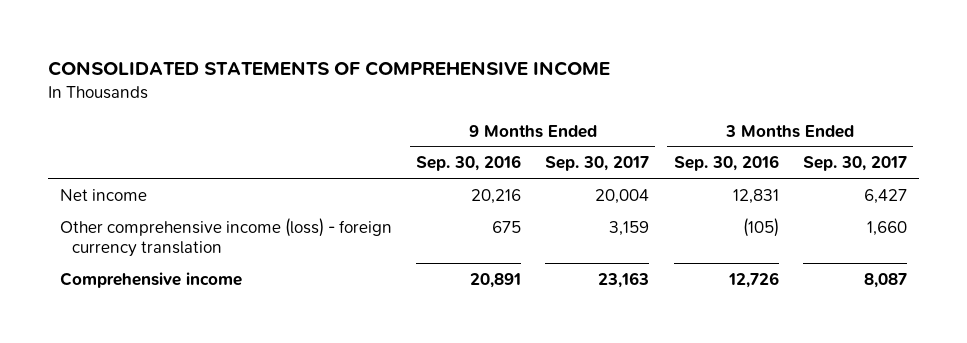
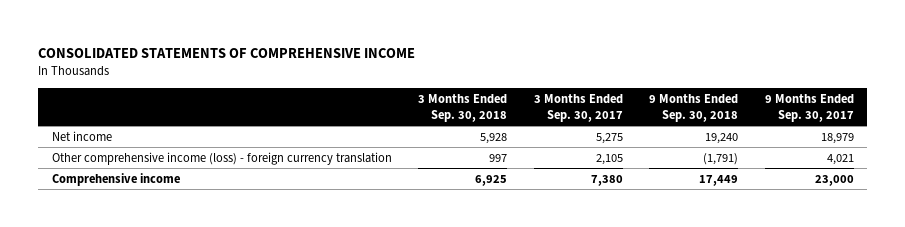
[416,155,522,172] Sep. 30, 2016 -> none
[673,155,779,172] Sep. 30, 2016 -> none
none -> [418,93,508,123] 3 Months Ended Sep. 30, 2018
none -> [649,93,739,123] 9 Months Ended Sep. 30, 2018
[595,188,650,204] 20,004 -> [820,132,854,144] 18,979
[863,188,907,204] 6,427 -> [595,132,623,144] 5,275
[609,220,650,236] 3,159 -> [826,153,854,165] 4,021
[866,220,907,236] 1,660 -> [595,153,623,165] 2,105
[598,271,650,288] 23,163 -> [814,174,854,186] 23,000
[863,272,907,288] 8,087 -> [590,174,623,186] 7,380

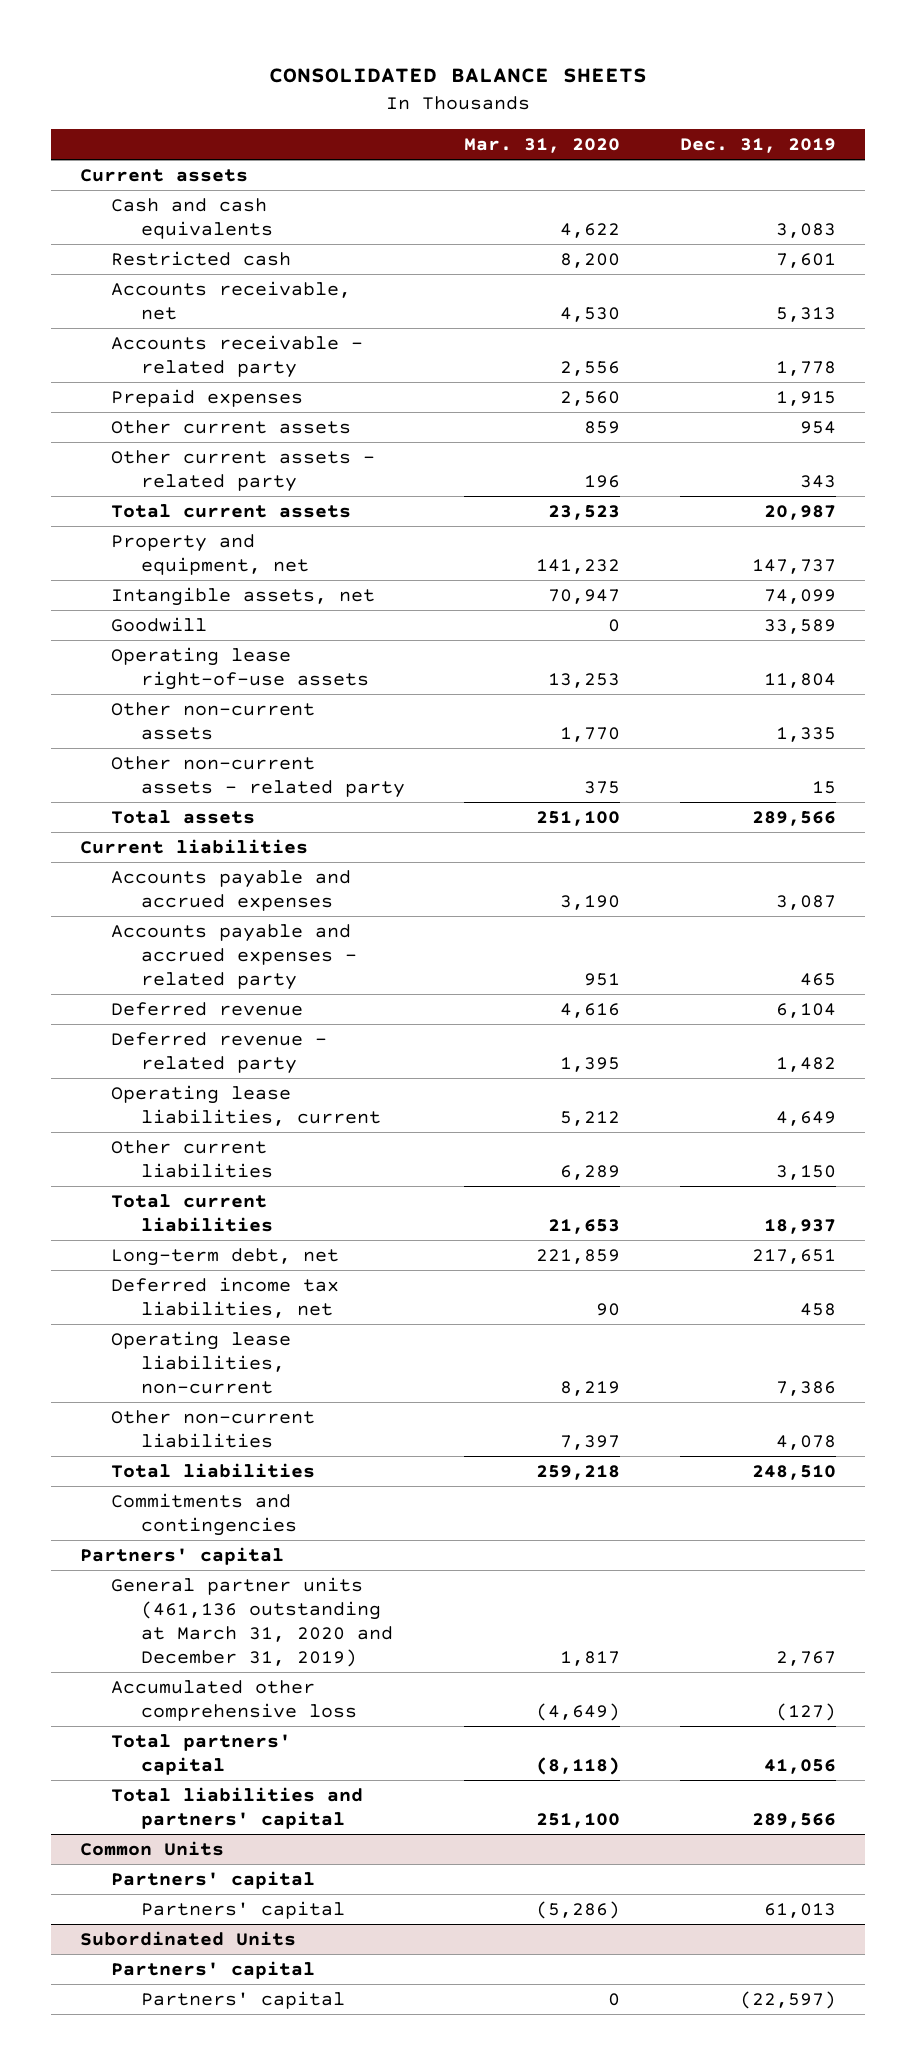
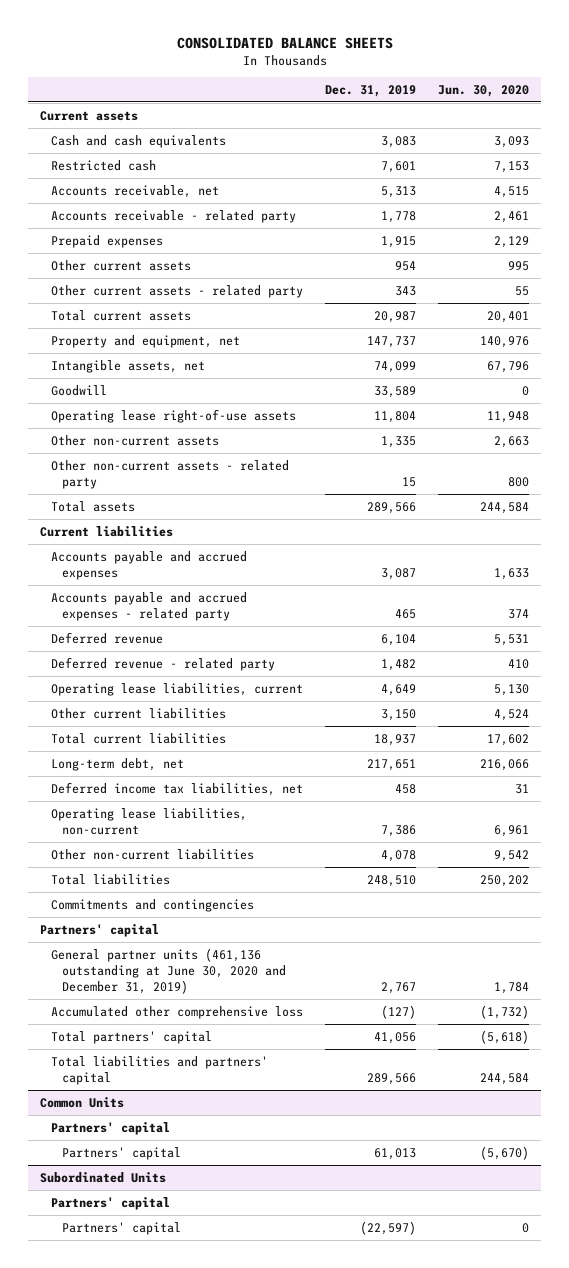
[464,138,621,154] Mar. 31, 2020 -> none
none -> [438,84,530,97] Jun. 30, 2020
[110,1576,393,1668] General partner units (461,136 outstanding at March 31, 2020 and December 31, 2019) -> [50,947,287,995] General partner units (461,136 outstanding at June 30, 2020 and December 31, 2019)

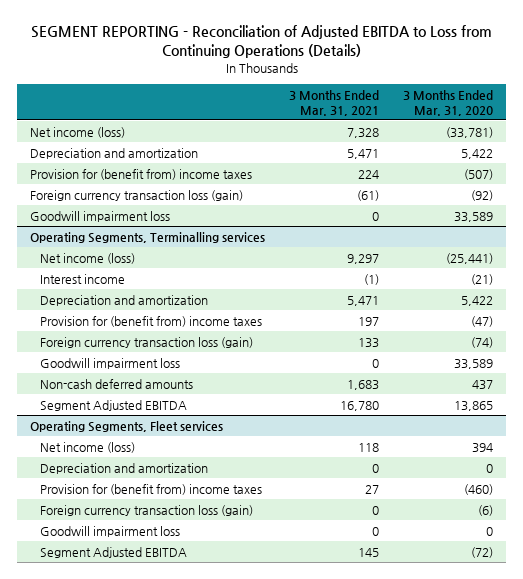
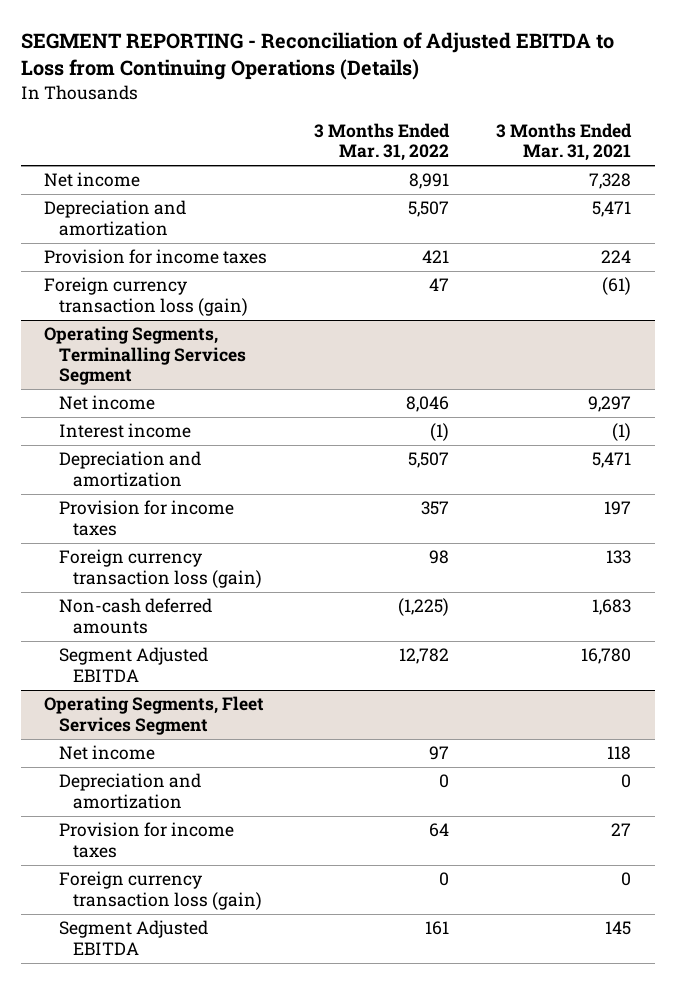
[403,89,494,116] 3 Months Ended Mar. 31, 2020 -> none
none -> [314,122,451,162] 3 Months Ended Mar. 31, 2022
[29,126,125,138] Net income (loss) -> [44,172,141,188] Net income
[29,168,252,180] Provision for (benefit from) income taxes -> [44,249,268,265] Provision for income taxes
[29,210,170,222] Goodwill impairment loss -> none
[29,231,265,243] Operating Segments, Terminalling services -> [44,326,246,386] Operating Segments, Terminalling Services Segment
[39,252,135,264] Net income (loss) -> [58,395,155,411] Net income
[39,315,262,327] Provision for (benefit from) income taxes -> [58,500,234,536] Provision for income taxes
[39,357,180,369] Goodwill impairment loss -> none
[29,420,223,432] Operating Segments, Fleet services -> [44,696,265,735] Operating Segments, Fleet Services Segment
[39,441,135,453] Net income (loss) -> [58,745,155,761] Net income
[39,483,262,495] Provision for (benefit from) income taxes -> [58,822,234,858] Provision for income taxes
[39,525,180,537] Goodwill impairment loss -> none

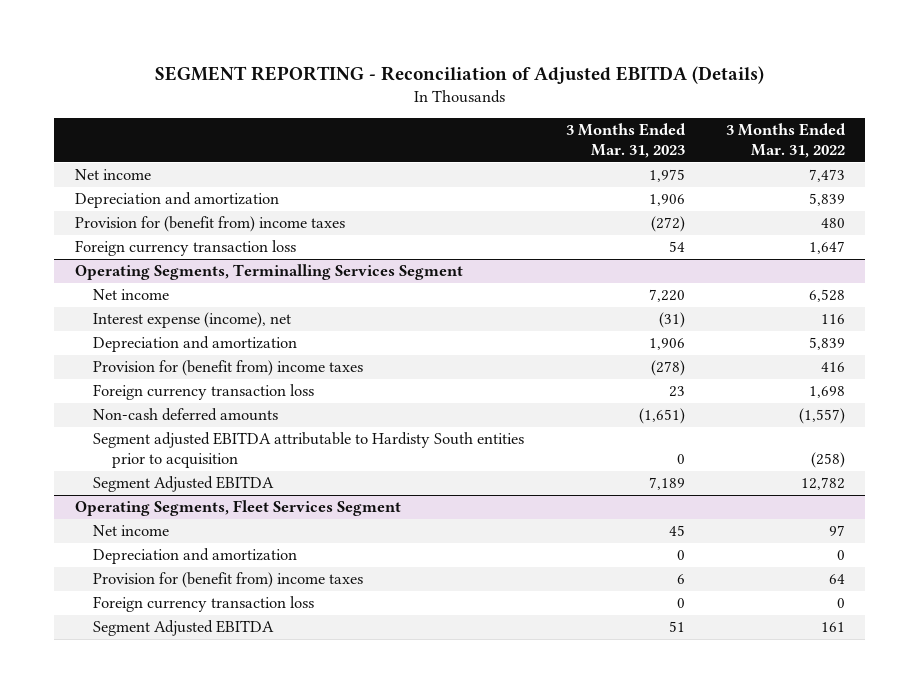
[20,32,614,81] SEGMENT REPORTING - Reconciliation of Adjusted EBITDA to Loss from Continuing Operations (Details) -> [154,65,764,84] SEGMENT REPORTING - Reconciliation of Adjusted EBITDA (Details)
[496,122,633,162] 3 Months Ended Mar. 31, 2021 -> none
none -> [565,123,686,158] 3 Months Ended Mar. 31, 2023
[409,173,450,190] 8,991 -> [808,169,845,183] 7,473
[408,201,450,218] 5,507 -> [808,193,845,207] 5,839
[44,249,268,265] Provision for income taxes -> [74,216,345,233] Provision for (benefit from) income taxes
[422,250,450,264] 421 -> [820,218,845,229] 480
[44,277,248,316] Foreign currency transaction loss (gain) -> [74,240,296,257] Foreign currency transaction loss
[429,278,450,292] 47 -> [808,241,845,255] 1,647
[406,396,450,413] 8,046 -> [808,289,845,303] 6,528
[58,423,191,439] Interest income -> [93,312,292,329] Interest expense (income), net
[430,423,450,442] (1) -> [820,314,845,325] 116
[408,452,450,469] 5,507 -> [808,337,845,351] 5,839
[58,500,234,536] Provision for income taxes -> [93,360,364,377] Provision for (benefit from) income taxes
[421,501,450,516] 357 -> [820,362,845,373] 416
[58,549,262,588] Foreign currency transaction loss (gain) -> [93,384,315,401] Foreign currency transaction loss
[429,550,450,565] 98 -> [808,386,845,399] 1,698
[398,598,450,617] (1,225) -> [798,408,845,425] (1,557)
none -> [93,432,525,468] Segment adjusted EBITDA attributable to Hardisty South entities prior to acquisition
[58,822,234,858] Provision for income taxes -> [93,572,364,589] Provision for (benefit from) income taxes
[58,871,262,910] Foreign currency transaction loss (gain) -> [93,596,315,613] Foreign currency transaction loss

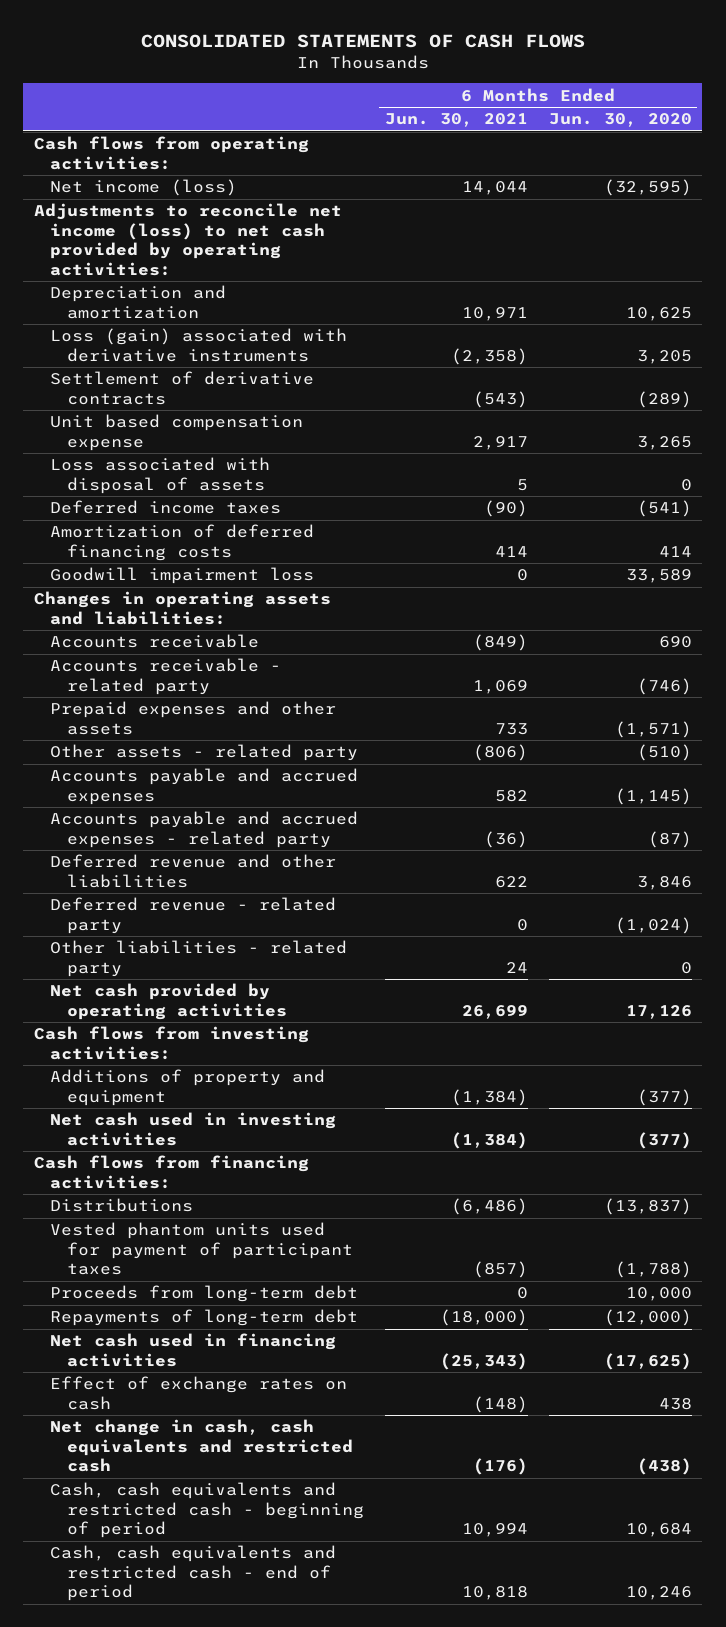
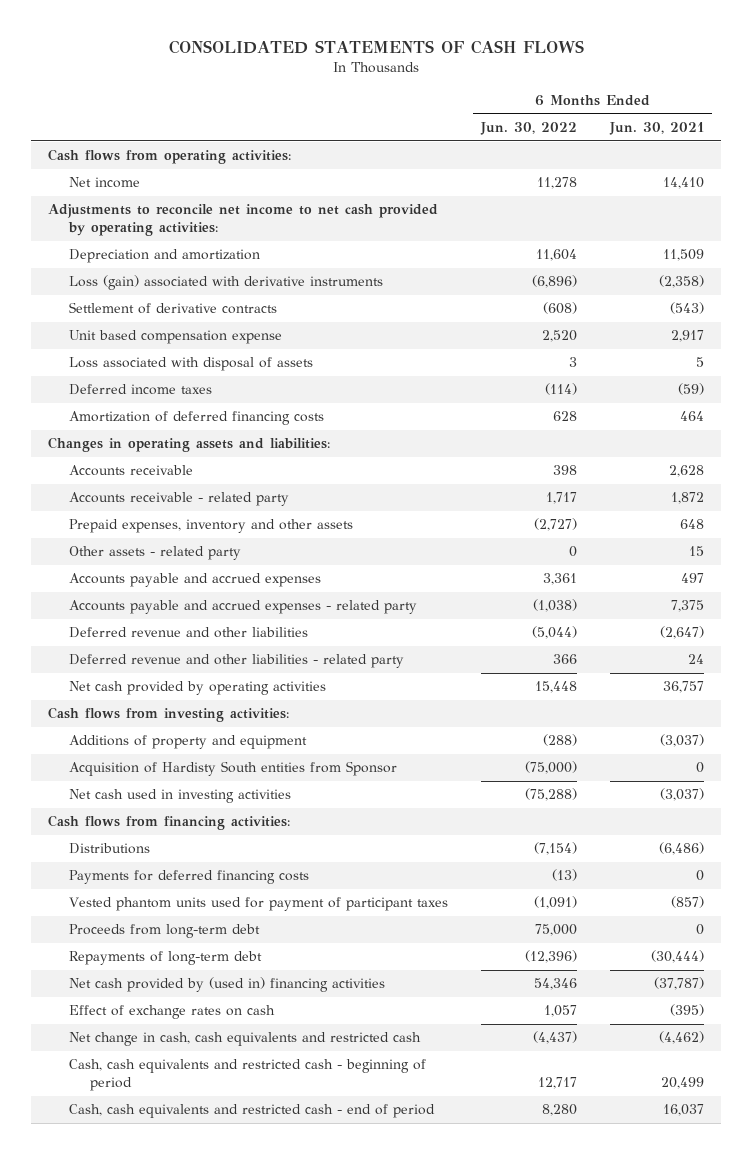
[548,113,692,128] Jun. 30, 2020 -> none
none -> [479,121,577,135] Jun. 30, 2022
[50,179,238,197] Net income (loss) -> [68,177,140,189] Net income
[461,181,528,196] 14,044 -> [663,177,705,190] 14,410
[33,203,342,276] Adjustments to reconcile net income (loss) to net cash provided by operating activities: -> [48,204,439,237] Adjustments to reconcile net income to net cash provided by operating activities:
[461,306,528,321] 10,971 -> [663,249,705,262] 11,509
[50,567,315,585] Goodwill impairment loss -> none
[483,500,528,518] (90) -> [678,383,705,396] (59)
[494,545,528,557] 414 -> [680,411,705,422] 464
[50,940,348,977] Other liabilities - related party -> none
[472,634,528,652] (849) -> [669,465,705,478] 2,628
[472,679,528,694] 1,069 -> [671,492,705,505] 1,872
[50,701,337,735] Prepaid expenses and other assets -> [68,519,353,534] Prepaid expenses, inventory and other assets
[494,722,528,735] 733 -> [680,519,705,530] 648
[472,744,528,762] (806) -> [689,546,705,557] 15
[494,789,528,802] 582 -> [681,573,705,584] 497
[483,830,528,848] (36) -> [671,600,705,613] 7,375
[494,875,528,888] 622 -> [660,626,705,640] (2,647)
[50,897,337,934] Deferred revenue - related party -> [68,654,404,669] Deferred revenue and other liabilities - related party
[516,918,528,931] 0 -> [688,654,705,665] 24
[461,1004,528,1019] 26,699 -> [663,681,705,694] 36,757
[450,1088,528,1106] (1,384) -> [660,734,705,748] (3,037)
none -> [68,761,397,777] Acquisition of Hardisty South entities from Sponsor
[450,1131,528,1149] (1,384) -> [660,788,705,802] (3,037)
none -> [68,870,309,885] Payments for deferred financing costs
[439,1309,528,1327] (18,000) -> [651,950,705,964] (30,444)
[50,1333,337,1367] Net cash used in financing activities -> [68,977,385,993] Net cash provided by (used in) financing activities
[439,1352,528,1370] (25,343) -> [654,977,705,991] (37,787)
[472,1395,528,1413] (148) -> [670,1004,705,1017] (395)
[472,1458,528,1476] (176) -> [659,1031,705,1045] (4,462)
[461,1523,528,1538] 10,994 -> [661,1077,705,1090] 20,499
[461,1586,528,1601] 10,818 -> [663,1104,705,1117] 16,037

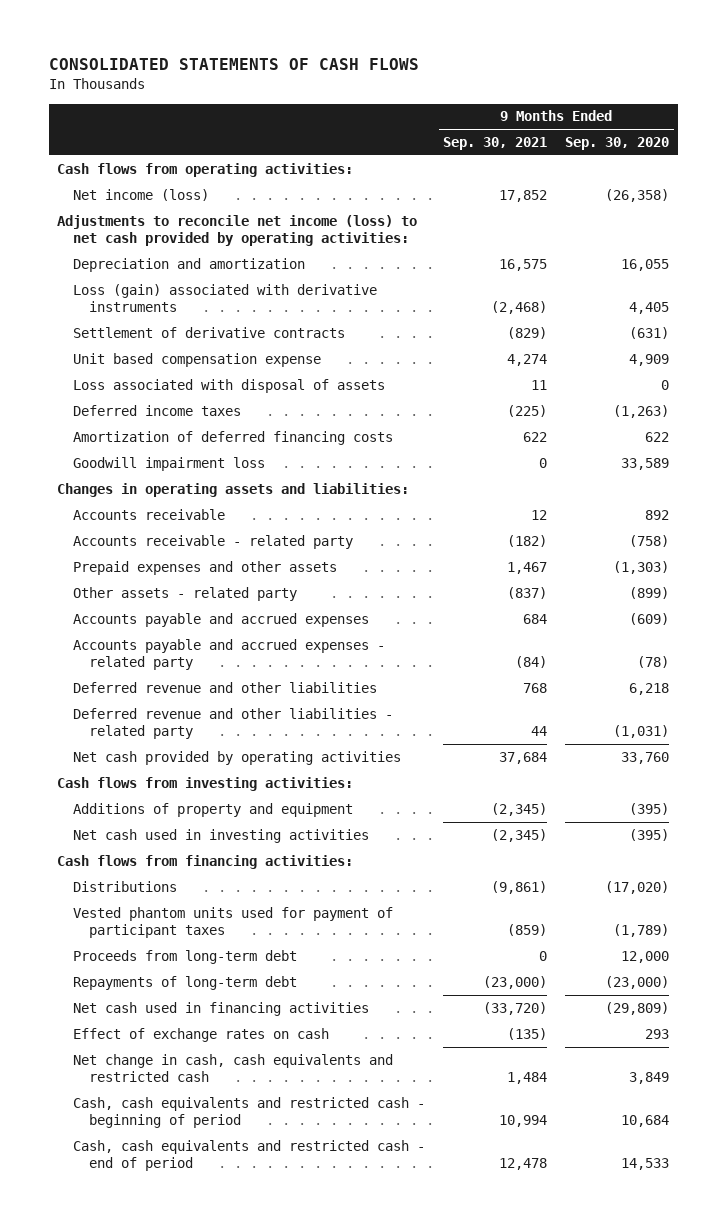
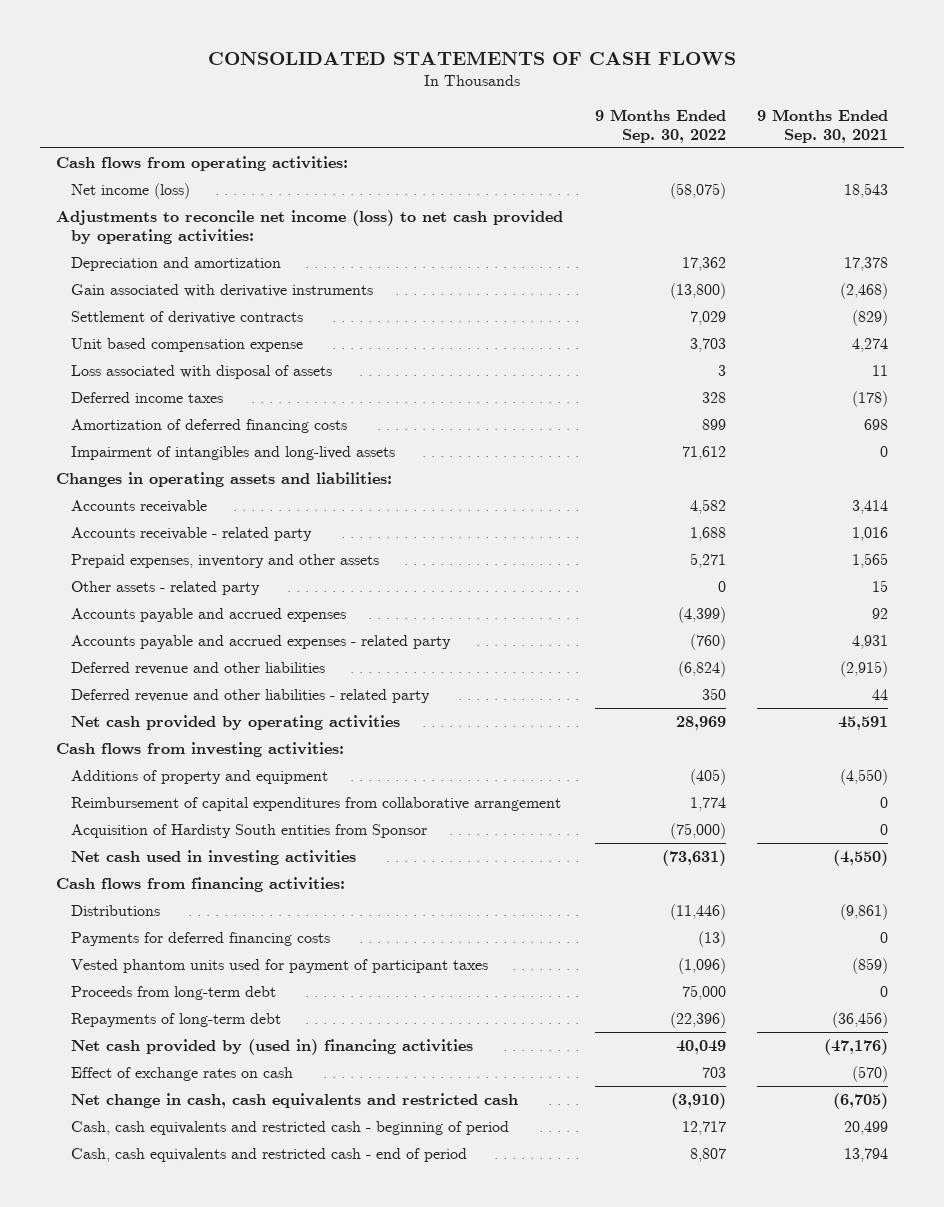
[565,136,670,150] Sep. 30, 2020 -> none
none -> [594,108,726,143] 9 Months Ended Sep. 30, 2022
[499,189,548,202] 17,852 -> [844,182,889,198] 18,543
[499,258,548,271] 16,575 -> [844,256,889,271] 17,378
[73,283,378,313] Loss (gain) associated with derivative instruments -> [71,283,374,297] Gain associated with derivative instruments
[73,456,266,471] Goodwill impairment loss -> none
[507,404,548,417] (225) -> [852,390,889,407] (178)
[523,431,548,442] 622 -> [864,418,889,430] 698
none -> [71,445,396,460] Impairment of intangibles and long-lived assets
[531,509,548,520] 12 -> [852,499,889,514] 3,414
[507,534,548,547] (182) -> [852,526,889,541] 1,016
[73,560,338,575] Prepaid expenses and other assets -> [71,553,380,568] Prepaid expenses, inventory and other assets
[507,561,548,574] 1,467 -> [852,552,889,568] 1,565
[507,586,548,599] (837) -> [872,579,889,592] 15
[523,613,548,624] 684 -> [872,607,889,619] 92
[515,656,548,669] (84) -> [852,634,889,649] 4,931
[523,682,548,693] 768 -> [840,660,889,677] (2,915)
[499,751,548,764] 37,684 -> [838,715,889,730] 45,591
[491,802,548,816] (2,345) -> [840,768,889,785] (4,550)
none -> [71,796,562,811] Reimbursement of capital expenditures from collaborative arrangement
none -> [71,823,428,838] Acquisition of Hardisty South entities from Sponsor
[491,828,548,842] (2,345) -> [833,849,889,866] (4,550)
none -> [71,931,331,946] Payments for deferred financing costs
[483,975,548,989] (23,000) -> [832,1011,889,1028] (36,456)
[73,1001,370,1016] Net cash used in financing activities -> [71,1038,474,1055] Net cash provided by (used in) financing activities
[483,1001,548,1015] (33,720) -> [824,1038,889,1055] (47,176)
[507,1027,548,1040] (135) -> [852,1065,889,1082] (570)
[507,1072,548,1085] 1,484 -> [833,1092,889,1109] (6,705)
[499,1115,548,1128] 10,994 -> [844,1120,889,1135] 20,499
[499,1158,548,1171] 12,478 -> [844,1147,889,1162] 13,794

